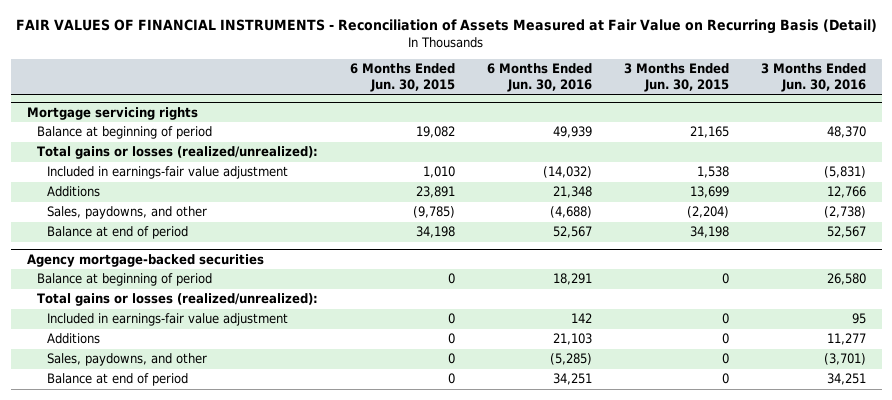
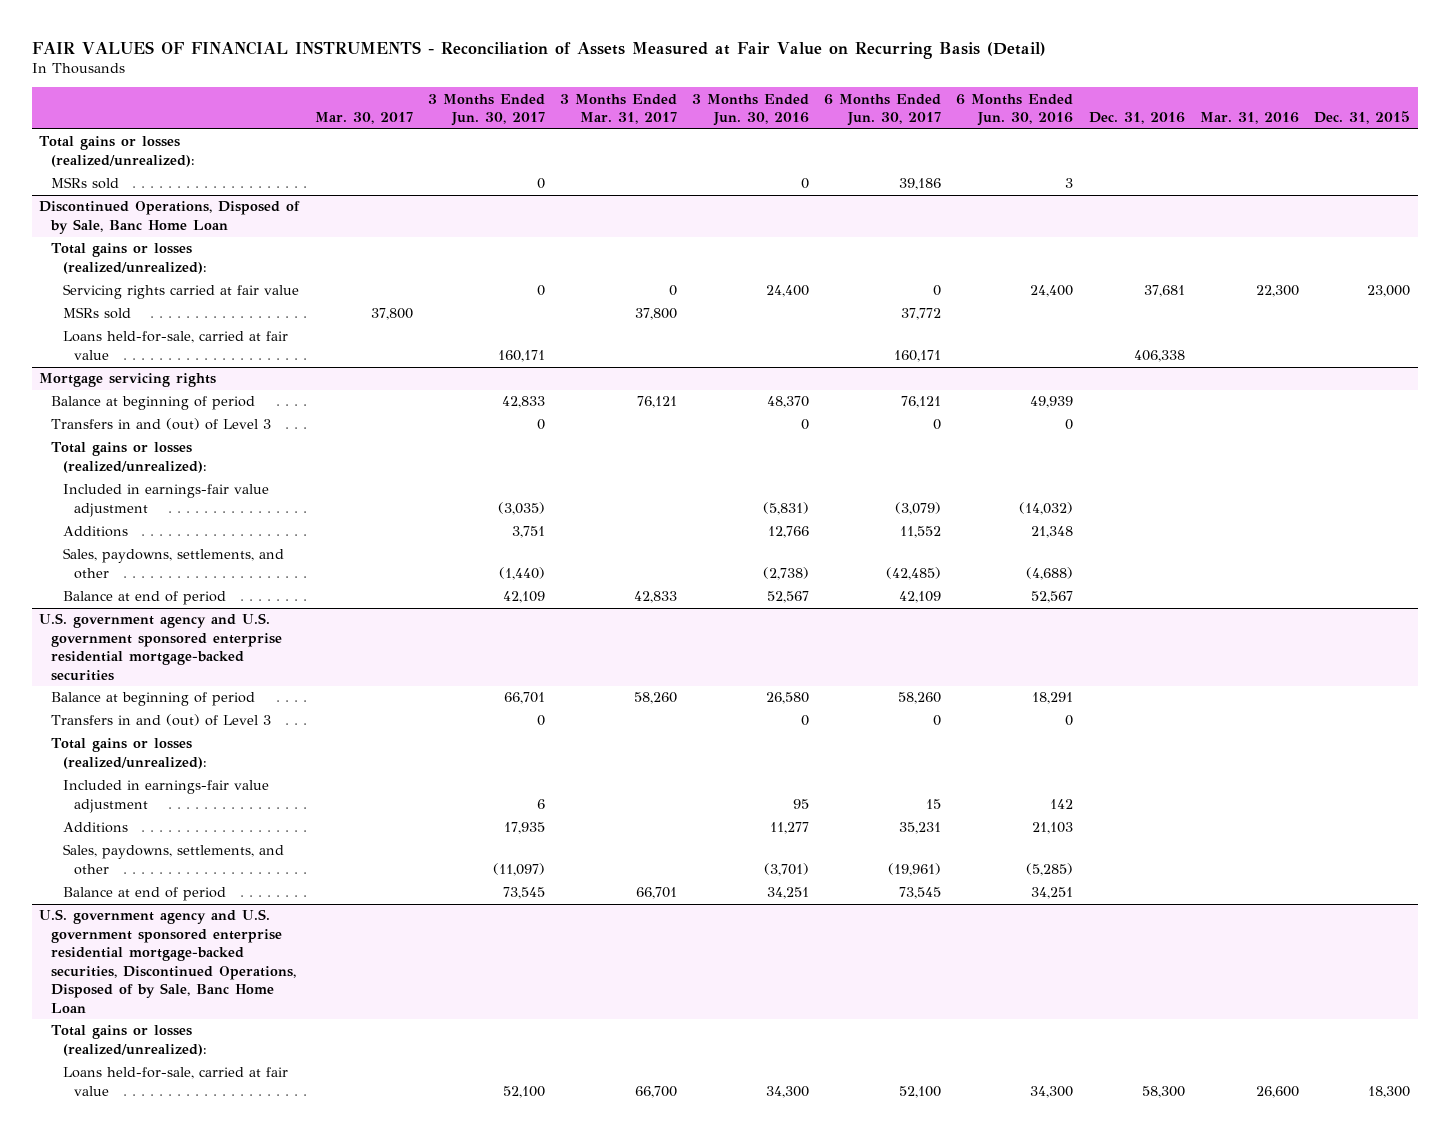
[349,63,455,92] 6 Months Ended Jun. 30, 2015 -> none
[623,63,729,92] 3 Months Ended Jun. 30, 2015 -> none
none -> [314,112,413,125] Mar. 30, 2017
none -> [427,93,545,127] 3 Months Ended Jun. 30, 2017
none -> [559,93,677,125] 3 Months Ended Mar. 31, 2017
none -> [824,93,942,127] 6 Months Ended Jun. 30, 2017
none -> [1088,112,1185,125] Dec. 31, 2016
none -> [1199,112,1299,125] Mar. 31, 2016
none -> [1314,111,1411,125] Dec. 31, 2015
none -> [39,136,195,167] Total gains or losses (realized/unrealized):
none -> [50,177,119,190] MSRs sold
none -> [39,201,301,234] Discontinued Operations, Disposed of by Sale, Banc Home Loan
none -> [50,243,207,274] Total gains or losses (realized/unrealized):
none -> [62,284,299,300] Servicing rights carried at fair value
none -> [62,307,131,320] MSRs sold
none -> [62,331,288,360] Loans held-for-sale, carried at fair value
none -> [50,418,271,431] Transfers in and (out) of Level 3
[46,206,207,220] Sales, paydowns, and other -> [62,548,284,579] Sales, paydowns, settlements, and other
[26,254,264,268] Agency mortgage-backed securities -> [39,613,282,681] U.S. government agency and U.S. government sponsored enterprise residential mortgage-backed securities
none -> [50,714,271,727] Transfers in and (out) of Level 3
[46,353,207,367] Sales, paydowns, and other -> [62,844,284,875] Sales, paydowns, settlements, and other
none -> [39,909,296,1013] U.S. government agency and U.S. government sponsored enterprise residential mortgage-backed securities, Discontinued Operations, Disposed of by Sale, Banc Home Loan
none -> [50,1025,207,1056] Total gains or losses (realized/unrealized):
none -> [62,1067,288,1096] Loans held-for-sale, carried at fair value

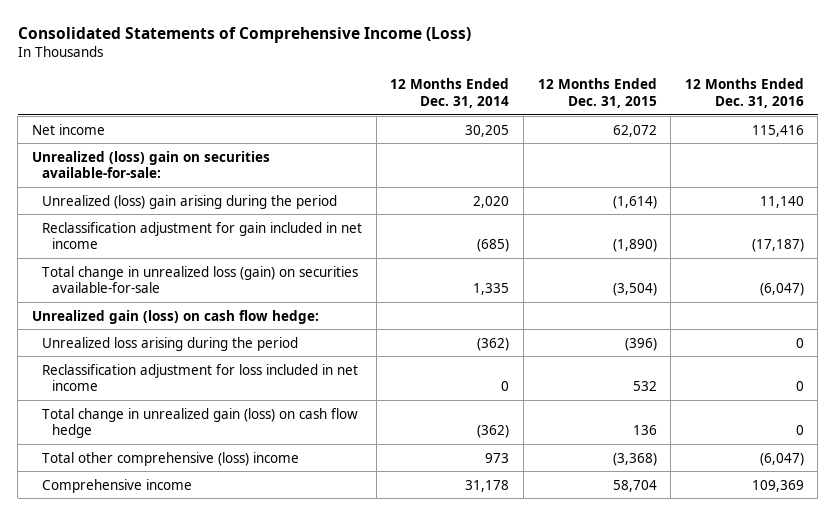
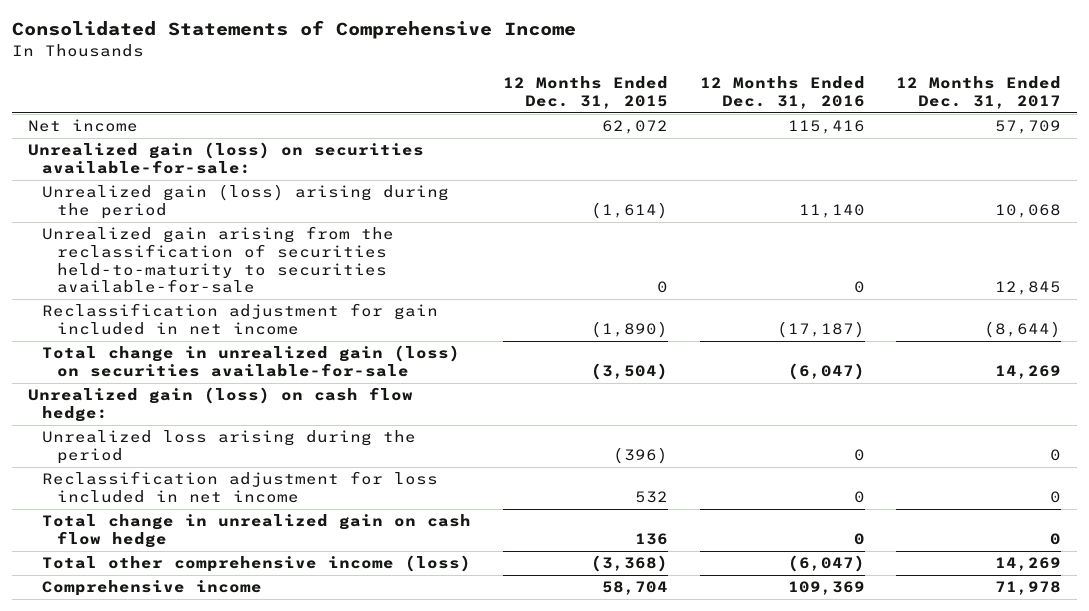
[17,26,471,43] Consolidated Statements of Comprehensive Income (Loss) -> [12,20,577,40] Consolidated Statements of Comprehensive Income
[390,78,510,108] 12 Months Ended Dec. 31, 2014 -> none
none -> [896,76,1062,109] 12 Months Ended Dec. 31, 2017
[32,150,271,179] Unrealized (loss) gain on securities available-for-sale: -> [27,142,424,175] Unrealized gain (loss) on securities available-for-sale:
[41,194,337,209] Unrealized (loss) gain arising during the period -> [42,184,450,220] Unrealized gain (loss) arising during the period
none -> [42,226,395,294] Unrealized gain arising from the reclassification of securities held-to-maturity to securities available-for-sale
[41,265,358,294] Total change in unrealized loss (gain) on securities available-for-sale -> [42,345,461,378] Total change in unrealized gain (loss) on securities available-for-sale
[41,407,358,439] Total change in unrealized gain (loss) on cash flow hedge -> [42,514,472,549] Total change in unrealized gain on cash flow hedge
[41,451,299,466] Total other comprehensive (loss) income -> [42,555,472,573] Total other comprehensive income (loss)

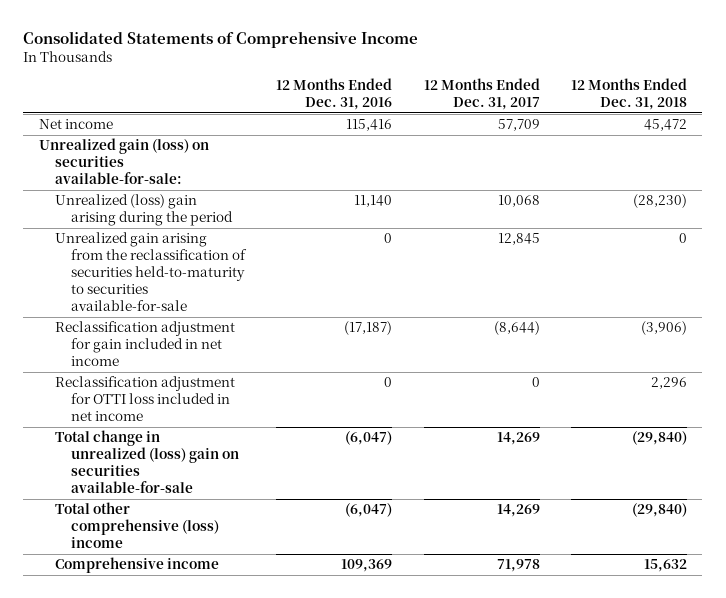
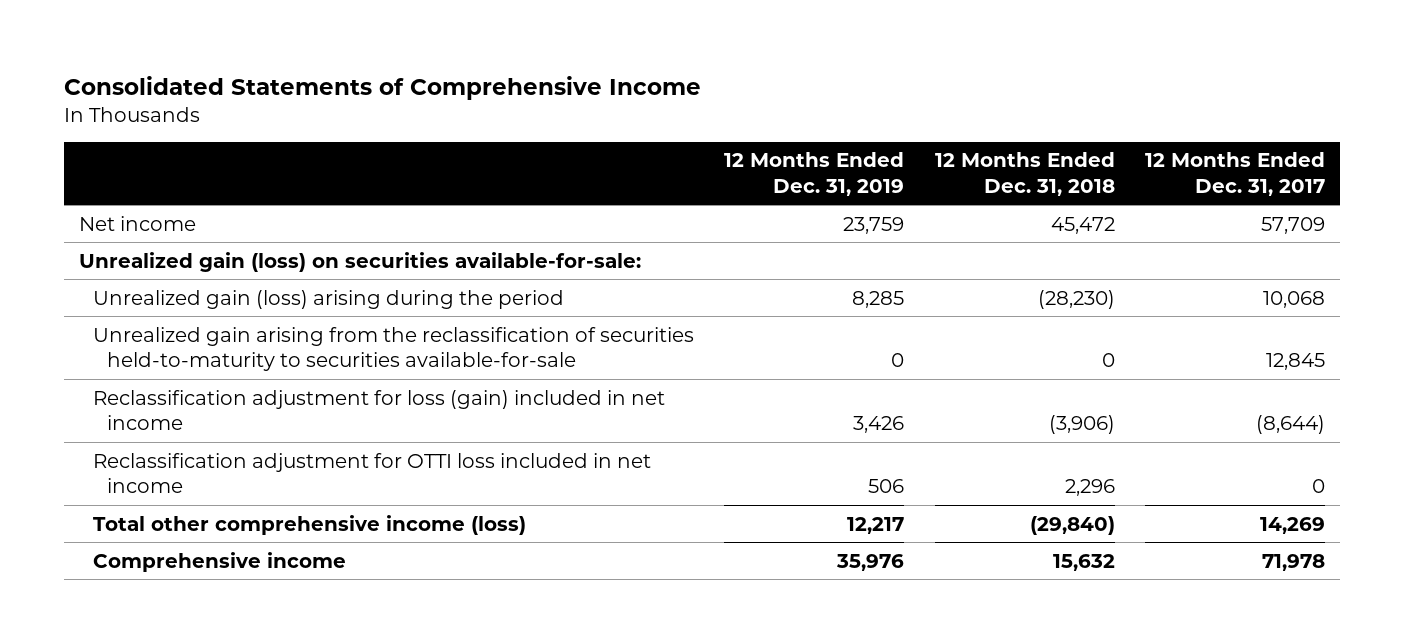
[276,78,393,111] 12 Months Ended Dec. 31, 2016 -> none
none -> [724,152,905,196] 12 Months Ended Dec. 31, 2019
[54,194,233,227] Unrealized (loss) gain arising during the period -> [93,289,565,309] Unrealized gain (loss) arising during the period
[54,321,235,367] Reclassification adjustment for gain included in net income -> [93,389,666,430] Reclassification adjustment for loss (gain) included in net income
[54,430,239,494] Total change in unrealized (loss) gain on securities available-for-sale -> none
[54,502,219,549] Total other comprehensive (loss) income -> [93,514,527,535] Total other comprehensive income (loss)

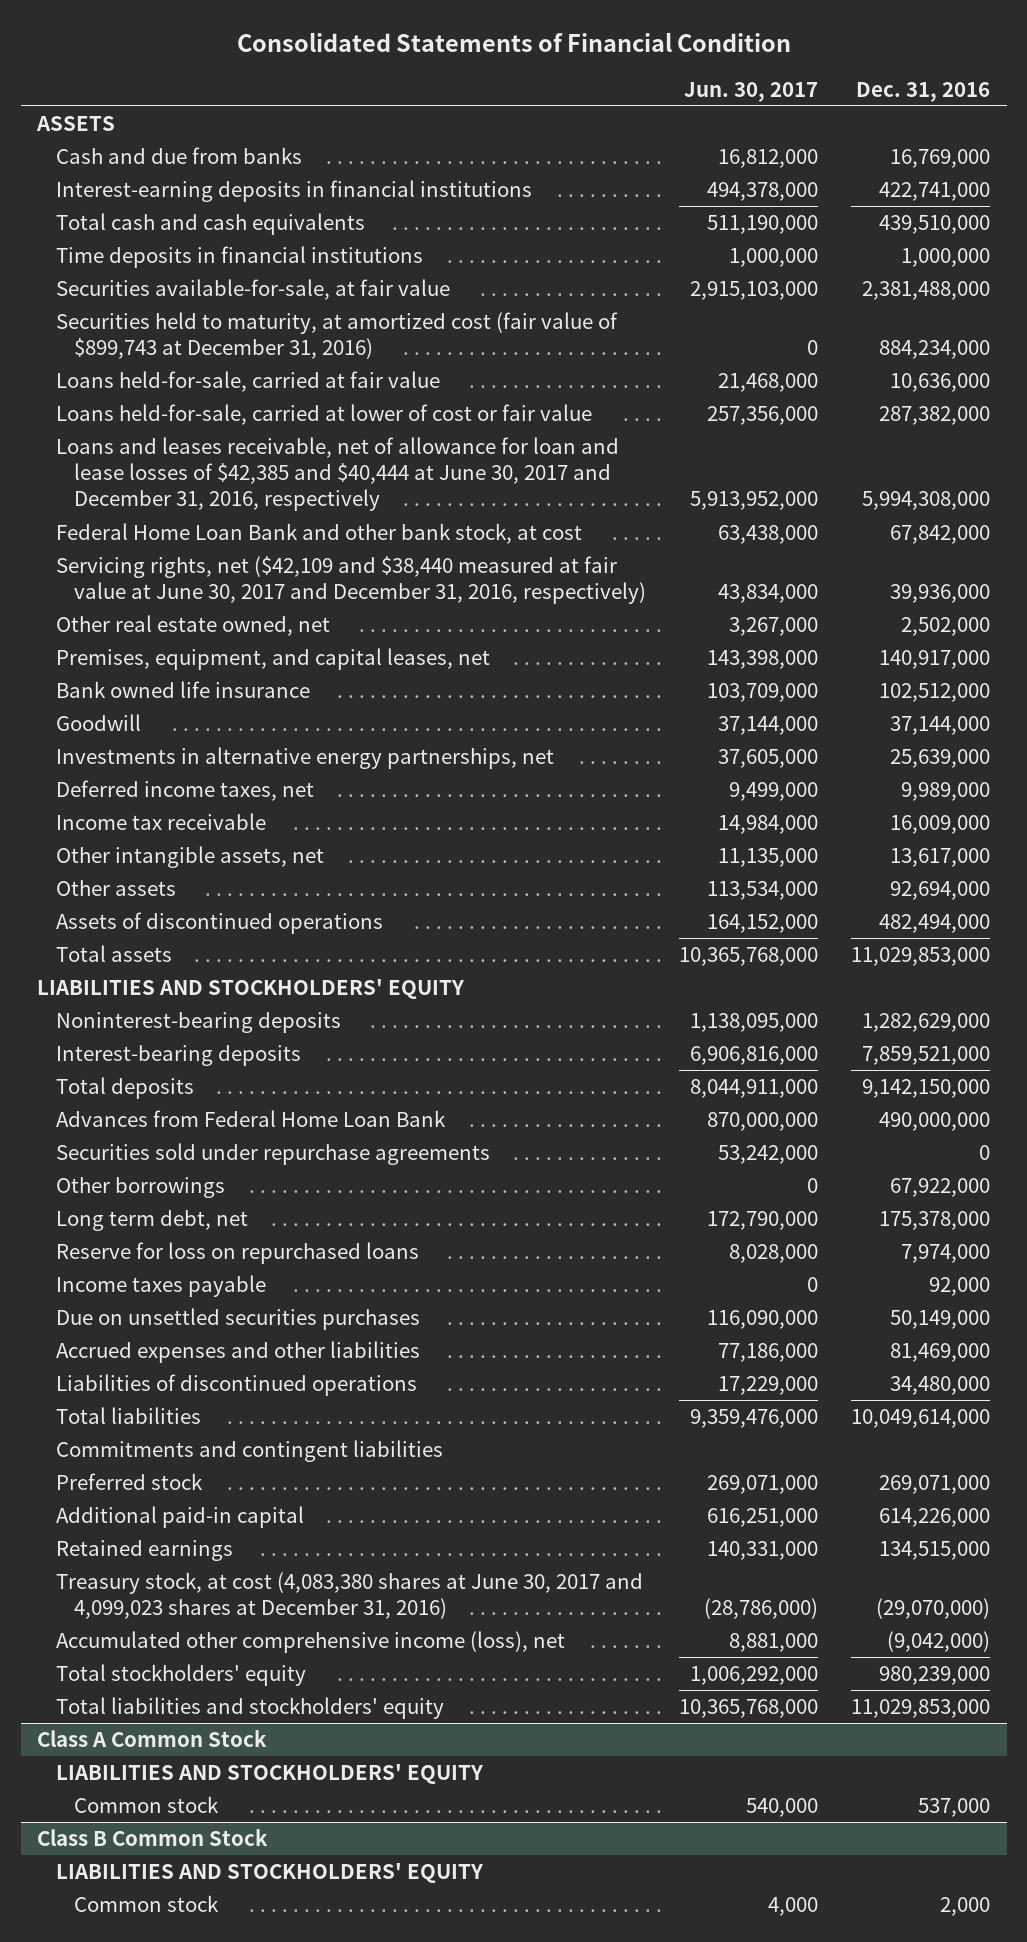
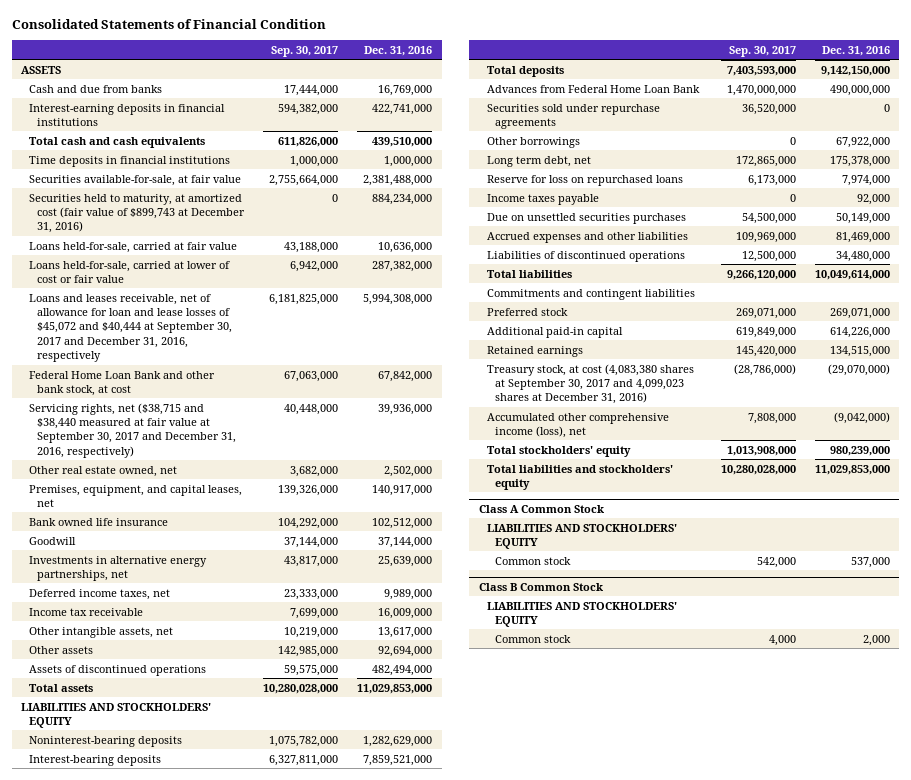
[683,81,818,102] Jun. 30, 2017 -> none
none -> [271,45,339,57] Sep. 30, 2017
[55,436,619,512] Loans and leases receivable, net of allowance for loan and lease losses of $42,385 and $40,444 at June 30, 2017 and December 31, 2016, respectively -> [29,293,232,363] Loans and leases receivable, net of allowance for loan and lease losses of $45,072 and $40,444 at September 30, 2017 and December 31, 2016, respectively
[55,555,646,605] Servicing rights, net ($42,109 and $38,440 measured at fair value at June 30, 2017 and December 31, 2016, respectively) -> [29,402,236,458] Servicing rights, net ($38,715 and $38,440 measured at fair value at September 30, 2017 and December 31, 2016, respectively)
[55,1571,643,1620] Treasury stock, at cost (4,083,380 shares at June 30, 2017 and 4,099,023 shares at December 31, 2016) -> [486,363,694,405] Treasury stock, at cost (4,083,380 shares at September 30, 2017 and 4,099,023 shares at December 31, 2016)

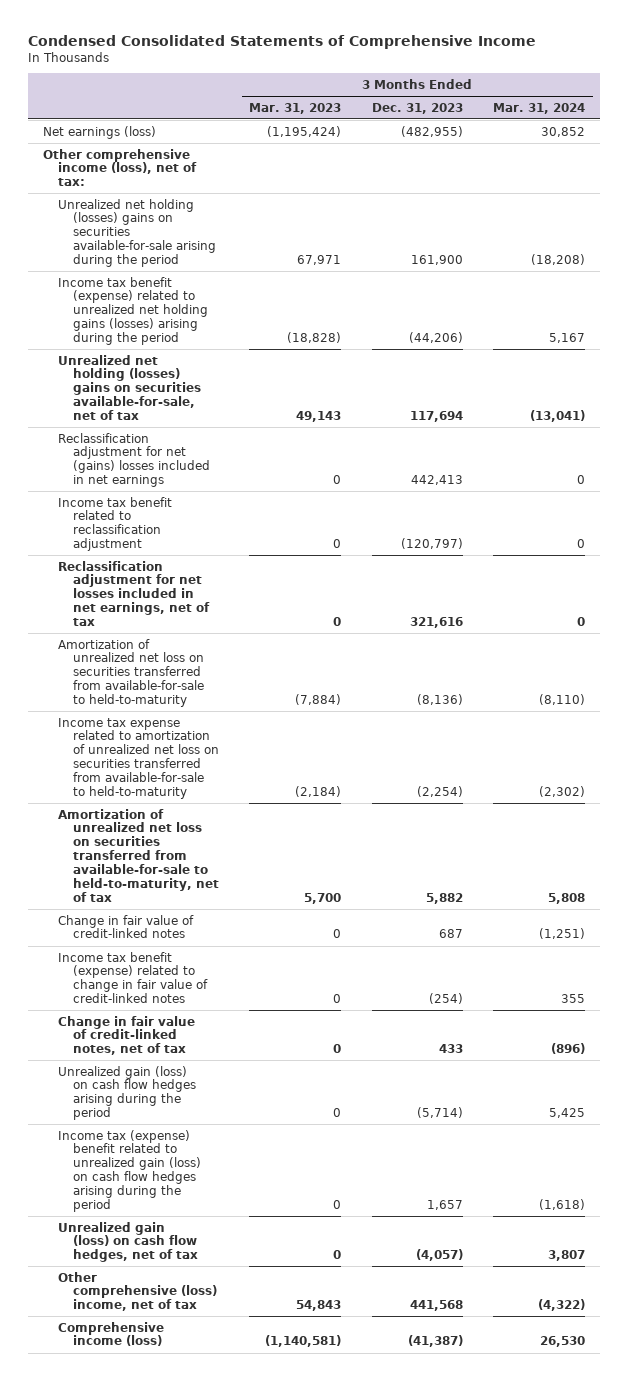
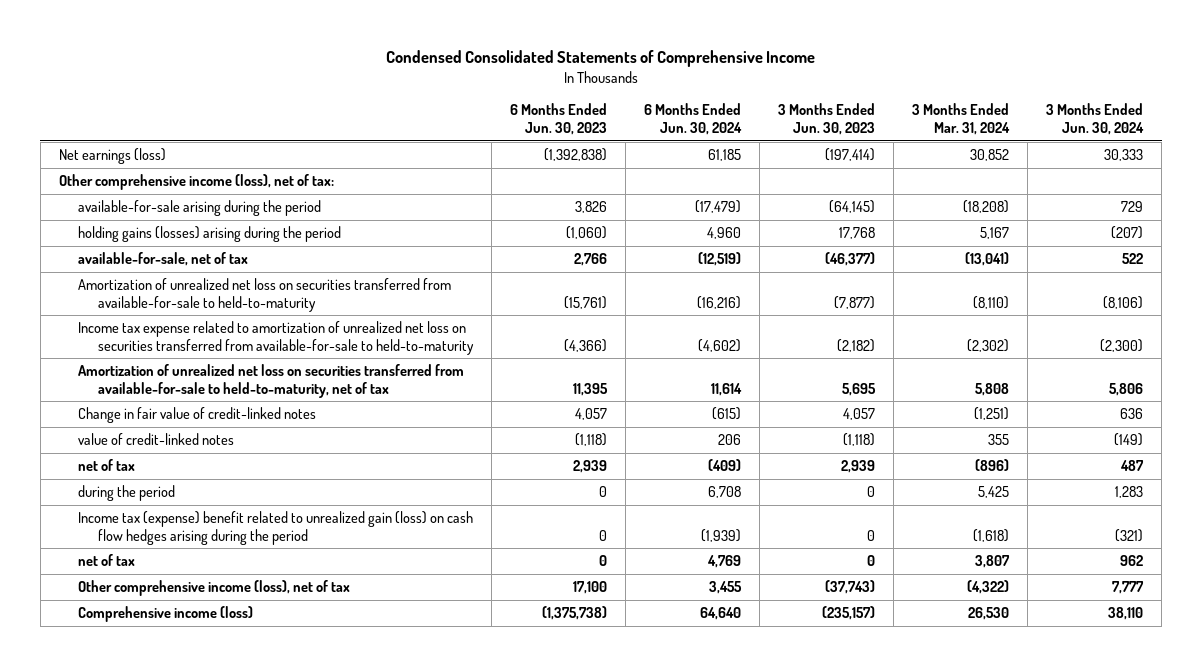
[249,102,342,114] Mar. 31, 2023 -> none
[371,102,463,114] Dec. 31, 2023 -> none
none -> [510,103,608,136] 6 Months Ended Jun. 30, 2023
none -> [644,103,743,136] 6 Months Ended Jun. 30, 2024
none -> [778,103,876,136] 3 Months Ended Jun. 30, 2023
none -> [1046,103,1145,136] 3 Months Ended Jun. 30, 2024
[58,432,211,488] Reclassification adjustment for net (gains) losses included in net earnings -> none
[58,496,173,552] Income tax benefit related to reclassification adjustment -> none
[58,560,211,627] Reclassification adjustment for net losses included in net earnings, net of tax -> none
[58,198,217,268] Unrealized net holding (losses) gains on securities available-for-sale arising during the period -> [78,200,322,217] available-for-sale arising during the period
[58,276,209,346] Income tax benefit (expense) related to unrealized net holding gains (losses) arising during the period -> [78,226,342,243] holding gains (losses) arising during the period
[58,354,202,421] Unrealized net holding (losses) gains on securities available-for-sale, net of tax -> [78,252,249,267] available-for-sale, net of tax
[58,951,209,1004] Income tax benefit (expense) related to change in fair value of credit-linked notes -> [78,433,235,446] value of credit-linked notes
[58,1015,196,1056] Change in fair value of credit-linked notes, net of tax -> [78,459,136,472] net of tax
[58,1065,197,1121] Unrealized gain (loss) on cash flow hedges arising during the period -> [78,485,176,502] during the period
[58,1221,199,1263] Unrealized gain (loss) on cash flow hedges, net of tax -> [78,554,136,567] net of tax
[58,1271,218,1312] Other comprehensive (loss) income, net of tax -> [78,580,351,597] Other comprehensive income (loss), net of tax

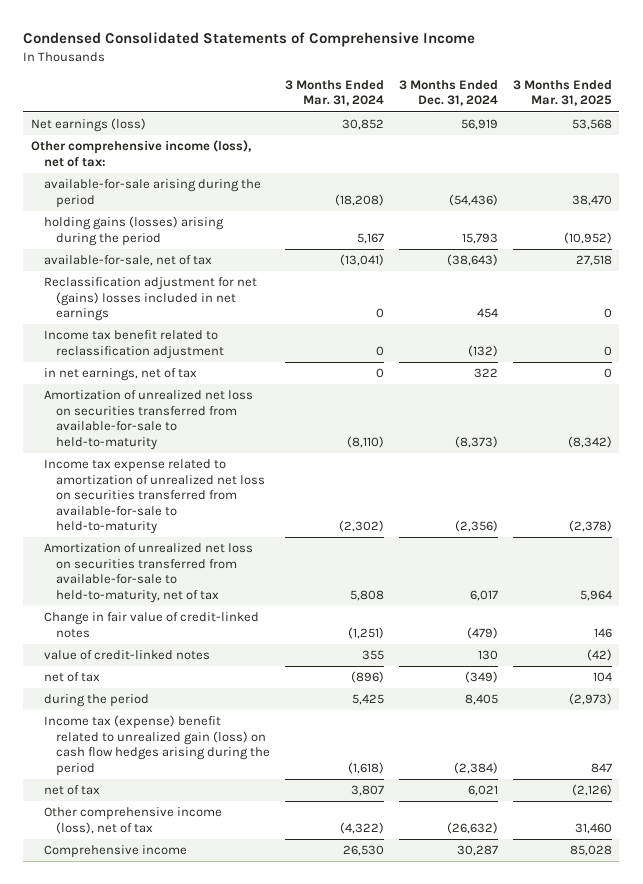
[510,103,608,136] 6 Months Ended Jun. 30, 2023 -> none
[644,103,743,136] 6 Months Ended Jun. 30, 2024 -> none
[778,103,876,136] 3 Months Ended Jun. 30, 2023 -> none
[1046,103,1145,136] 3 Months Ended Jun. 30, 2024 -> none
none -> [398,79,498,107] 3 Months Ended Dec. 31, 2024
none -> [512,79,612,107] 3 Months Ended Mar. 31, 2025
none -> [43,277,257,322] Reclassification adjustment for net (gains) losses included in net earnings
none -> [43,330,225,359] Income tax benefit related to reclassification adjustment
none -> [43,368,197,382] in net earnings, net of tax
[78,606,254,623] Comprehensive income (loss) -> [43,845,187,859] Comprehensive income

